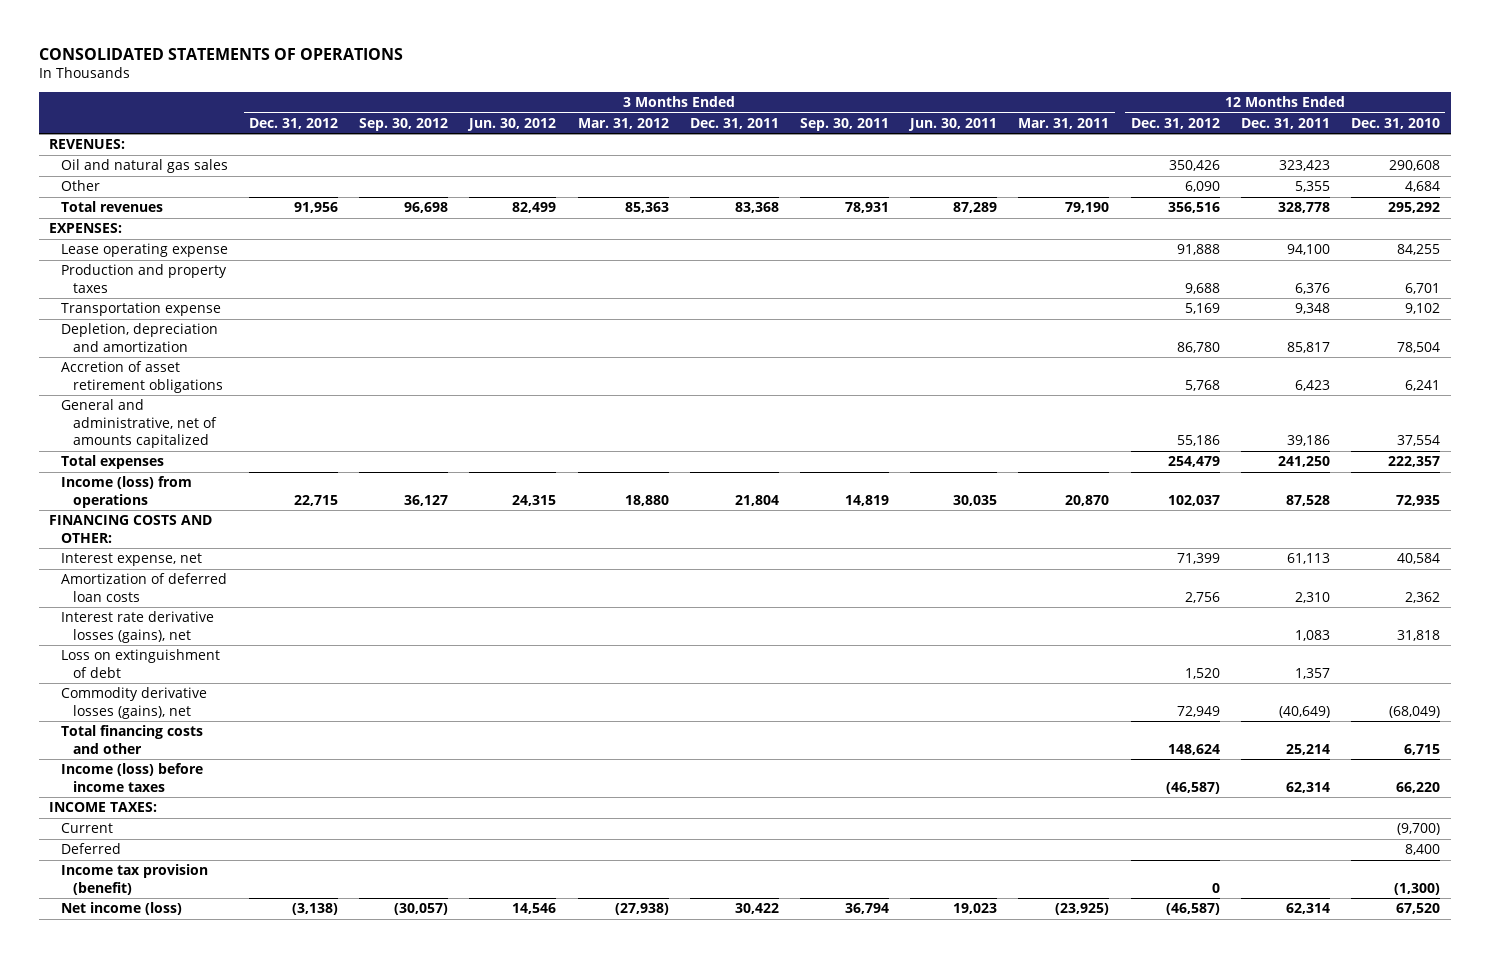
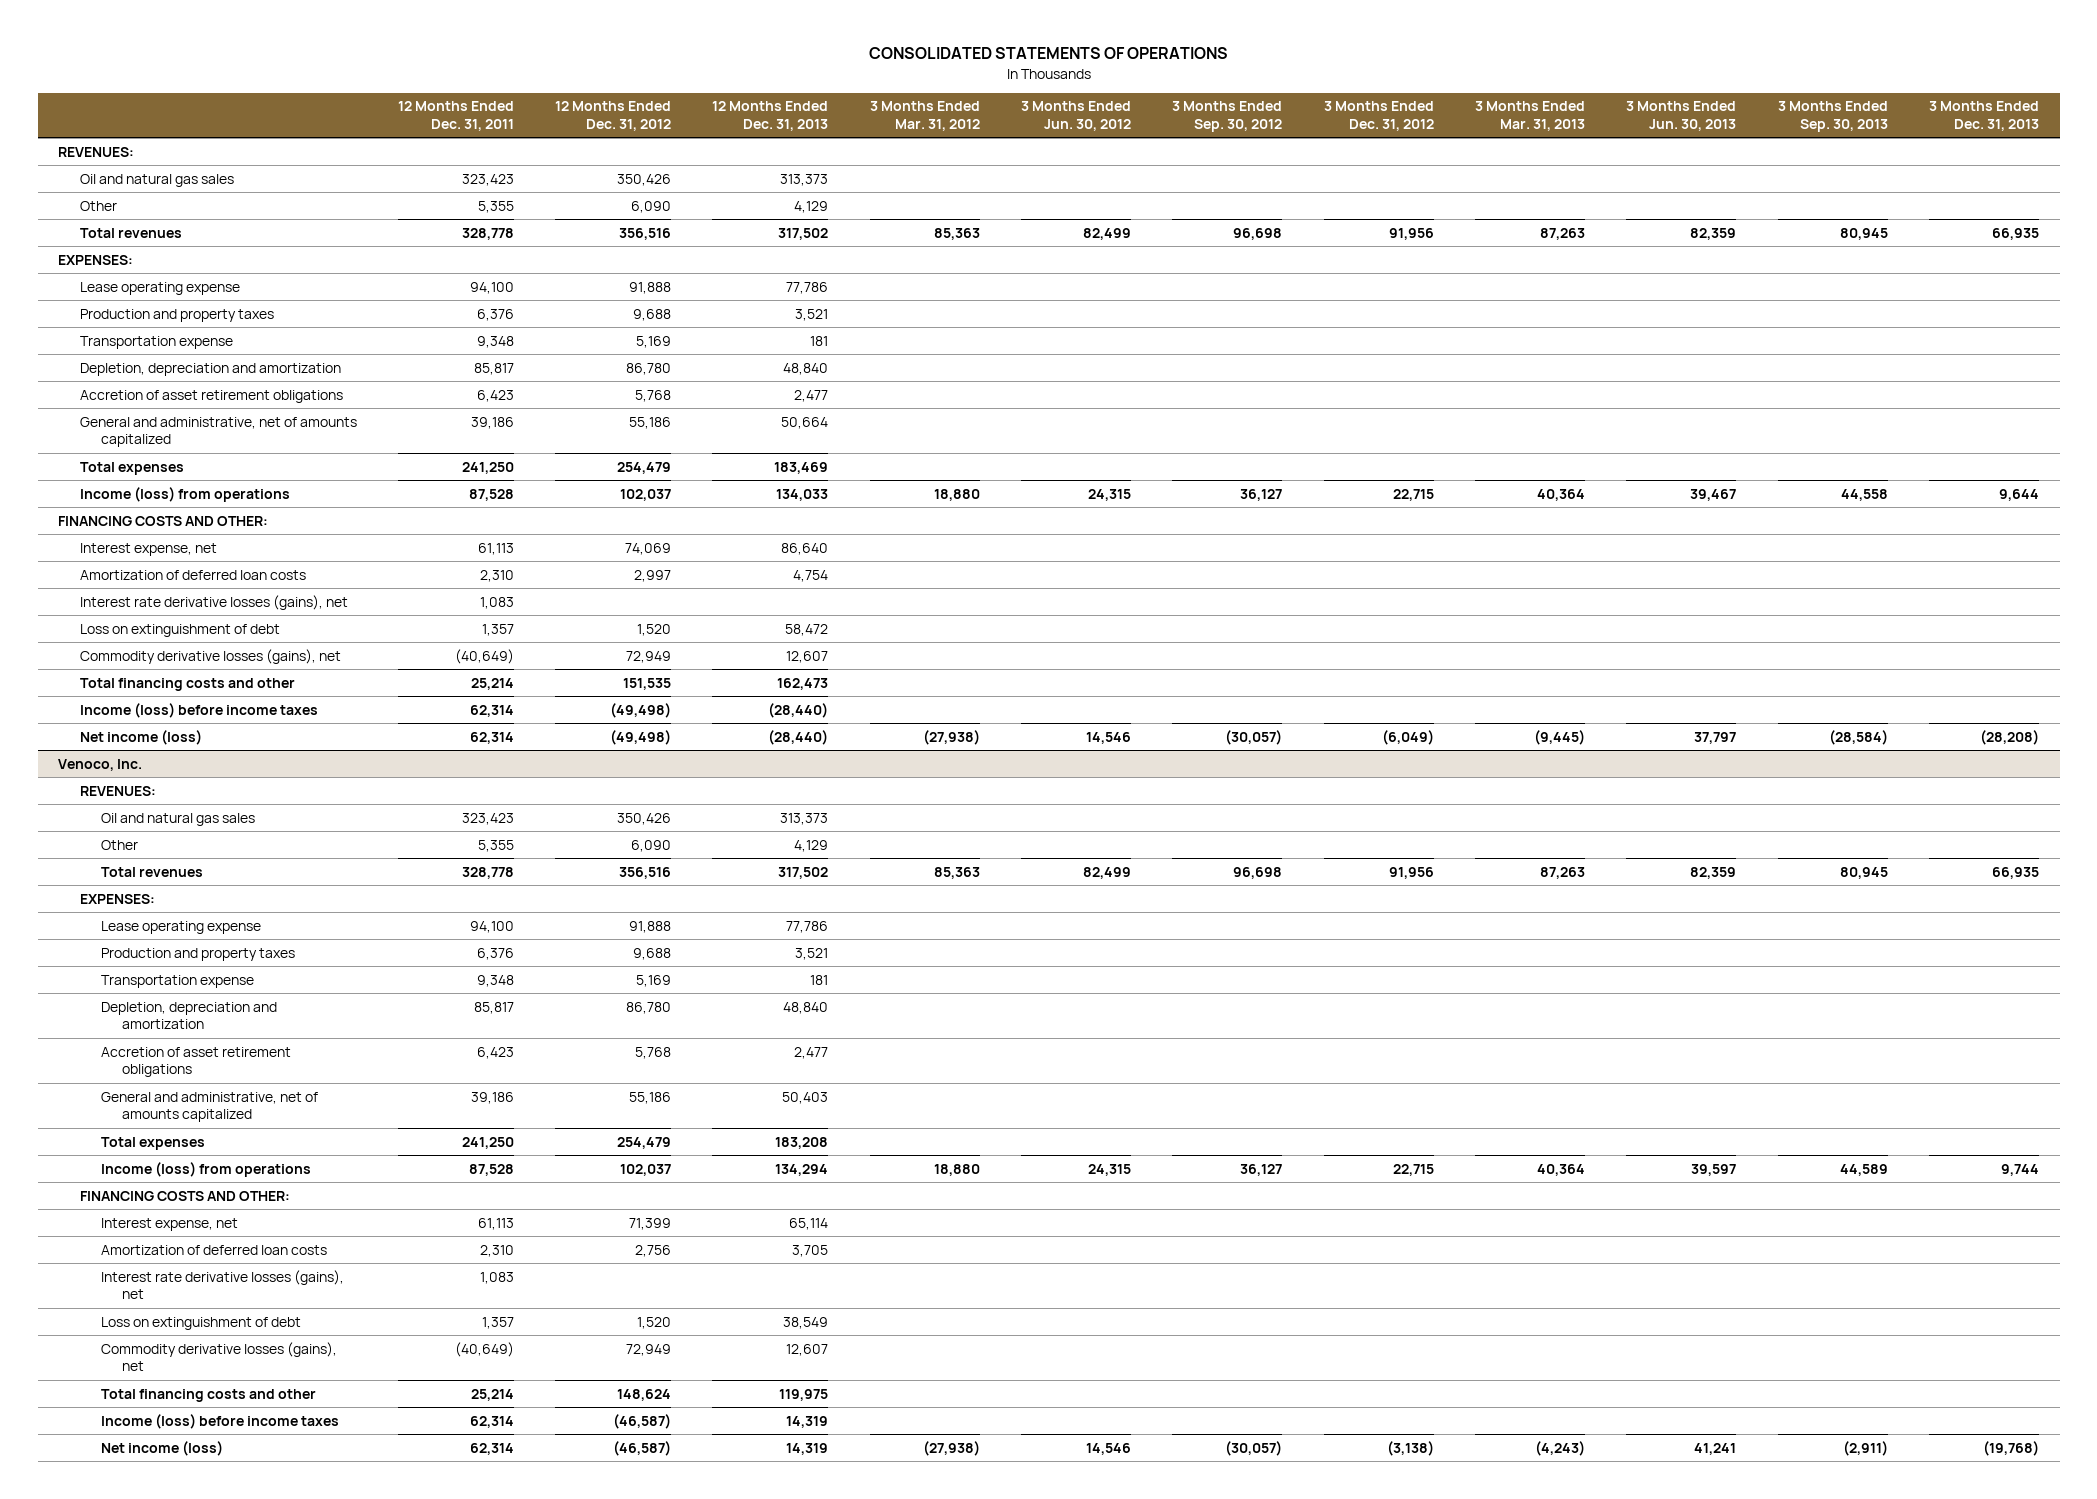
[689,117,779,129] Dec. 31, 2011 -> none
[800,117,890,131] Sep. 30, 2011 -> none
[908,117,998,131] Jun. 30, 2011 -> none
[1018,117,1110,129] Mar. 31, 2011 -> none
[1350,117,1440,129] Dec. 31, 2010 -> none
none -> [712,101,829,131] 12 Months Ended Dec. 31, 2013
none -> [1475,101,1586,131] 3 Months Ended Mar. 31, 2013
none -> [1626,101,1737,131] 3 Months Ended Jun. 30, 2013
none -> [1777,101,1888,132] 3 Months Ended Sep. 30, 2013
none -> [1928,101,2039,131] 3 Months Ended Dec. 31, 2013
none -> [79,542,217,556] Interest expense, net
none -> [79,569,306,580] Amortization of deferred loan costs
none -> [79,594,348,610] Interest rate derivative losses (gains), net
none -> [79,623,280,637] Loss on extinguishment of debt
none -> [79,648,341,664] Commodity derivative losses (gains), net
none -> [79,677,295,691] Total financing costs and other
none -> [79,702,318,718] Income (loss) before income taxes
none -> [79,729,202,745] Net income (loss)
none -> [58,758,143,771] Venoco, Inc.
none -> [79,785,156,796] REVENUES:
none -> [100,812,255,826] Oil and natural gas sales
none -> [100,839,138,850] Other
none -> [100,866,203,877] Total revenues
none -> [79,893,155,904] EXPENSES:
none -> [100,920,261,934] Lease operating expense
none -> [100,947,295,961] Production and property taxes
none -> [100,974,254,988] Transportation expense
none -> [100,1001,277,1030] Depletion, depreciation and amortization
none -> [100,1046,291,1078] Accretion of asset retirement obligations
none -> [100,1091,318,1123] General and administrative, net of amounts capitalized
none -> [100,1136,205,1150] Total expenses
none -> [100,1161,311,1177] Income (loss) from operations
none -> [79,1190,290,1201] FINANCING COSTS AND OTHER:
[49,802,158,813] INCOME TAXES: -> none
[60,823,113,834] Current -> none
[60,843,121,855] Deferred -> none
[60,864,208,895] Income tax provision (benefit) -> none

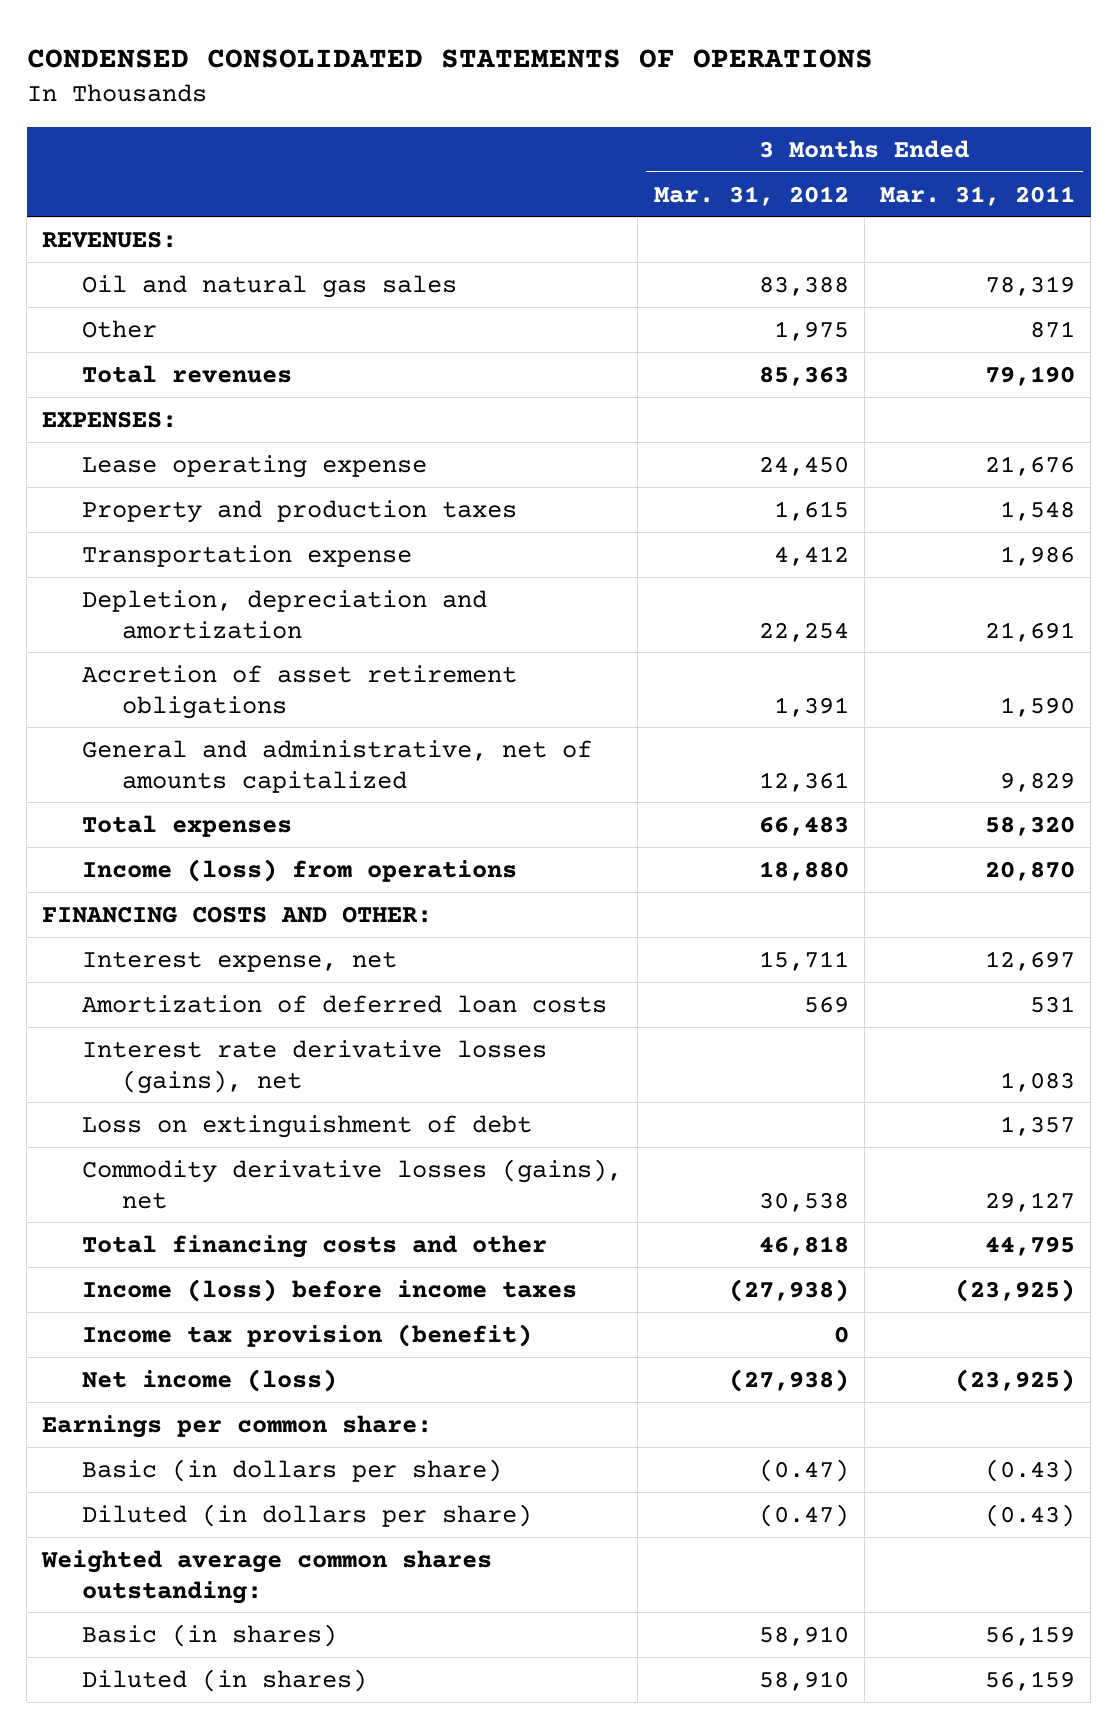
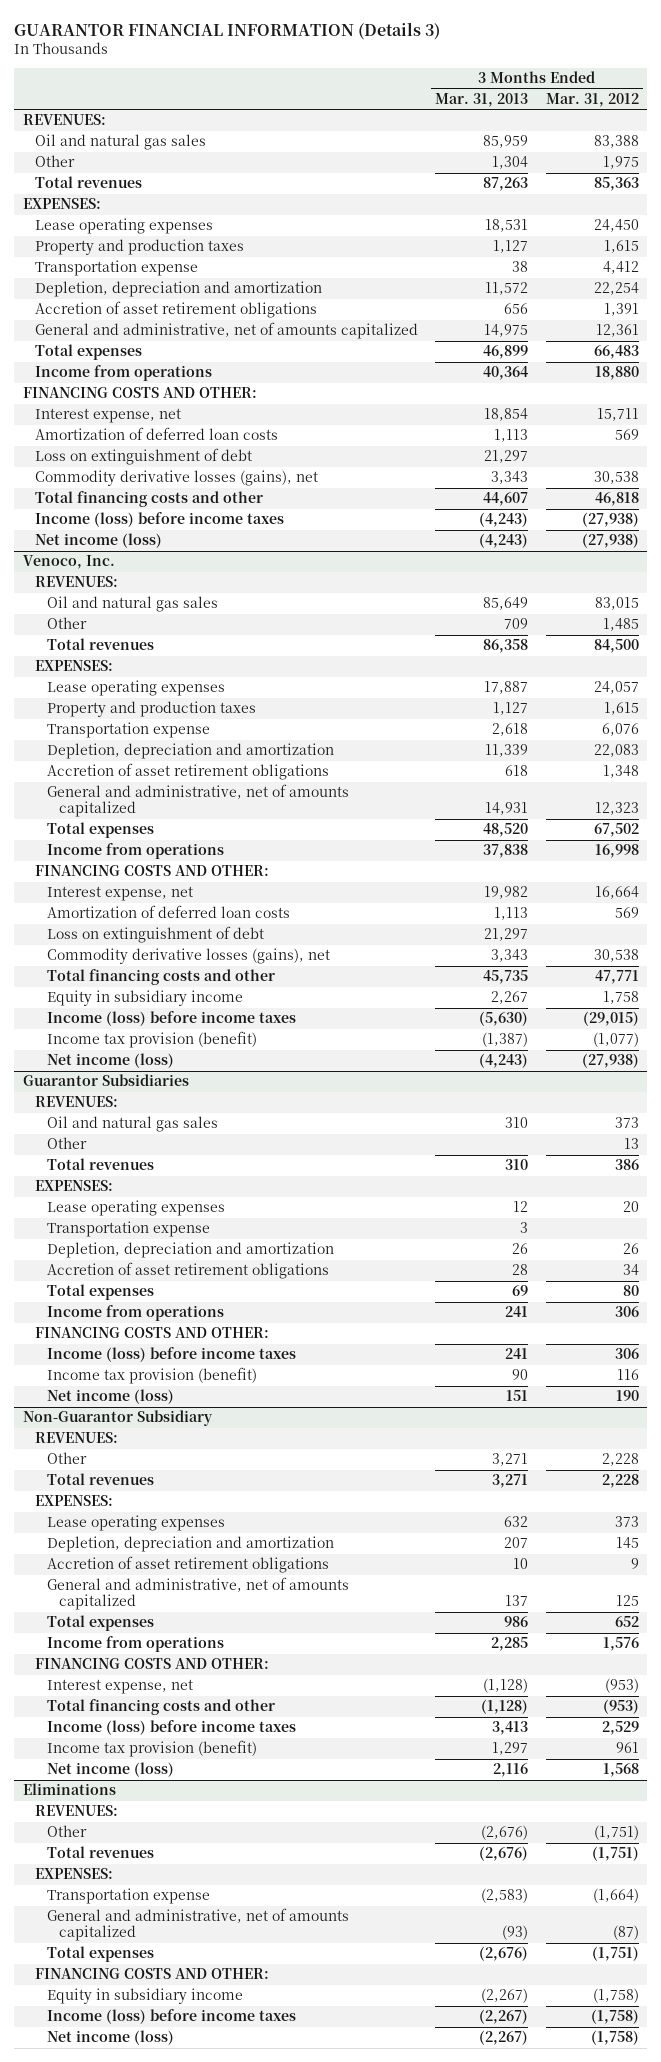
[26,48,873,68] CONDENSED CONSOLIDATED STATEMENTS OF OPERATIONS -> [13,21,440,40] GUARANTOR FINANCIAL INFORMATION (Details 3)
[880,185,1076,206] Mar. 31, 2011 -> none
none -> [435,92,529,107] Mar. 31, 2013
[81,454,427,478] Lease operating expense -> [34,218,213,235] Lease operating expenses
[81,858,517,882] Income (loss) from operations -> [34,365,212,382] Income from operations
[81,1039,547,1094] Interest rate derivative losses (gains), net -> none
[81,1323,532,1347] Income tax provision (benefit) -> none
[42,1414,433,1438] Earnings per common share: -> none
[81,1458,502,1482] Basic (in dollars per share) -> none
[81,1503,532,1527] Diluted (in dollars per share) -> none
[41,1549,493,1604] Weighted average common shares outstanding: -> none
[81,1623,337,1647] Basic (in shares) -> none
[81,1668,367,1692] Diluted (in shares) -> none
none -> [22,555,115,570] Venoco, Inc.
none -> [34,576,118,588] REVENUES:
none -> [46,596,218,613] Oil and natural gas sales
none -> [46,617,87,630] Other
none -> [46,638,154,651] Total revenues
none -> [34,660,113,672] EXPENSES:
none -> [46,680,225,697] Lease operating expenses
none -> [46,701,256,718] Property and production taxes
none -> [46,722,210,739] Transportation expense
none -> [46,743,334,760] Depletion, depreciation and amortization
none -> [46,763,329,781] Accretion of asset retirement obligations
none -> [46,784,349,818] General and administrative, net of amounts capitalized
none -> [46,822,154,839] Total expenses
none -> [46,843,224,860] Income from operations
none -> [34,865,269,877] FINANCING COSTS AND OTHER:
none -> [46,886,193,902] Interest expense, net
none -> [46,905,290,919] Amortization of deferred loan costs
none -> [46,926,264,944] Loss on extinguishment of debt
none -> [46,948,330,965] Commodity derivative losses (gains), net
none -> [46,969,275,986] Total financing costs and other
none -> [46,990,243,1007] Equity in subsidiary income
none -> [46,1011,296,1027] Income (loss) before income taxes
none -> [46,1031,257,1049] Income tax provision (benefit)
none -> [46,1053,174,1069] Net income (loss)
none -> [22,1074,189,1087] Guarantor Subsidiaries
none -> [34,1096,118,1108] REVENUES:
none -> [46,1116,218,1133] Oil and natural gas sales
none -> [46,1137,87,1150] Other
none -> [46,1158,154,1171] Total revenues
none -> [34,1180,113,1192] EXPENSES:
none -> [46,1200,225,1217] Lease operating expenses
none -> [46,1221,210,1238] Transportation expense
none -> [46,1242,334,1259] Depletion, depreciation and amortization
none -> [46,1262,329,1280] Accretion of asset retirement obligations
none -> [46,1284,154,1301] Total expenses
none -> [46,1305,224,1322] Income from operations
none -> [34,1327,269,1339] FINANCING COSTS AND OTHER:
none -> [46,1347,296,1363] Income (loss) before income taxes
none -> [46,1367,257,1385] Income tax provision (benefit)
none -> [46,1389,174,1405] Net income (loss)
none -> [22,1410,213,1427] Non-Guarantor Subsidiary
none -> [34,1432,118,1444] REVENUES:
none -> [46,1452,87,1465] Other
none -> [46,1473,154,1486] Total revenues
none -> [34,1495,113,1507] EXPENSES:
none -> [46,1515,225,1532] Lease operating expenses
none -> [46,1536,334,1553] Depletion, depreciation and amortization
none -> [46,1556,329,1574] Accretion of asset retirement obligations
none -> [46,1577,349,1611] General and administrative, net of amounts capitalized
none -> [46,1615,154,1632] Total expenses
none -> [46,1636,224,1653] Income from operations
none -> [34,1658,269,1670] FINANCING COSTS AND OTHER:
none -> [46,1679,193,1695] Interest expense, net
none -> [46,1699,275,1716] Total financing costs and other
none -> [46,1720,296,1736] Income (loss) before income taxes
none -> [46,1740,257,1758] Income tax provision (benefit)
none -> [46,1762,174,1778] Net income (loss)
none -> [22,1783,116,1796] Eliminations
none -> [34,1805,118,1817] REVENUES:
none -> [46,1825,87,1838] Other
none -> [46,1846,154,1859] Total revenues
none -> [34,1868,113,1880] EXPENSES:
none -> [46,1888,210,1905] Transportation expense
none -> [46,1908,349,1942] General and administrative, net of amounts capitalized
none -> [46,1946,154,1963] Total expenses
none -> [34,1968,269,1980] FINANCING COSTS AND OTHER:
none -> [46,1988,243,2005] Equity in subsidiary income
none -> [46,2009,296,2025] Income (loss) before income taxes
none -> [46,2030,174,2046] Net income (loss)

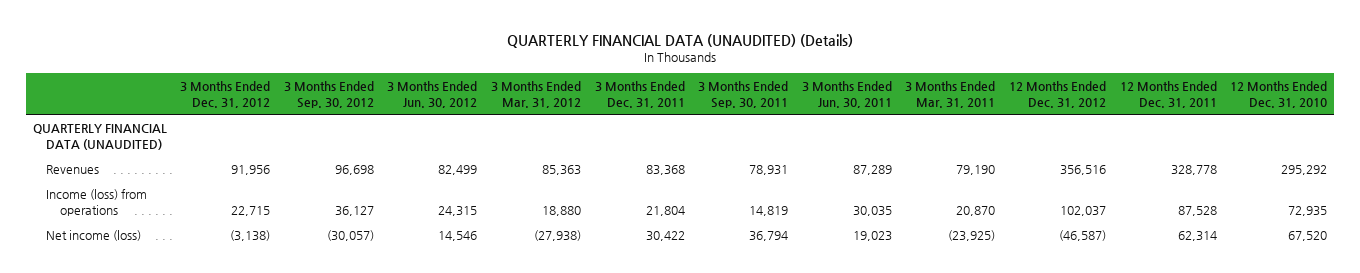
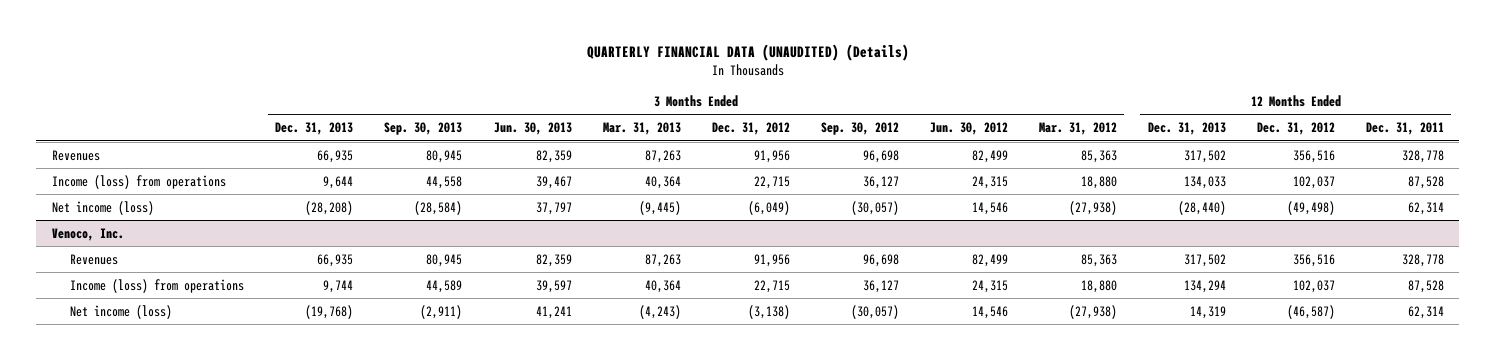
[594,81,685,108] 3 Months Ended Dec. 31, 2011 -> none
[698,81,789,108] 3 Months Ended Sep. 30, 2011 -> none
[801,81,892,108] 3 Months Ended Jun. 30, 2011 -> none
[905,81,996,108] 3 Months Ended Mar. 31, 2011 -> none
[1230,81,1328,108] 12 Months Ended Dec. 31, 2010 -> none
none -> [275,122,354,136] Dec. 31, 2013
none -> [384,122,463,136] Sep. 30, 2013
none -> [493,122,572,136] Jun. 30, 2013
none -> [602,122,681,136] Mar. 31, 2013
none -> [1147,122,1226,136] Dec. 31, 2013
[32,123,167,150] QUARTERLY FINANCIAL DATA (UNAUDITED) -> none
none -> [51,200,154,215] Net income (loss)
none -> [51,227,124,241] Venoco, Inc.
none -> [70,253,119,265] Revenues
none -> [70,278,245,293] Income (loss) from operations

